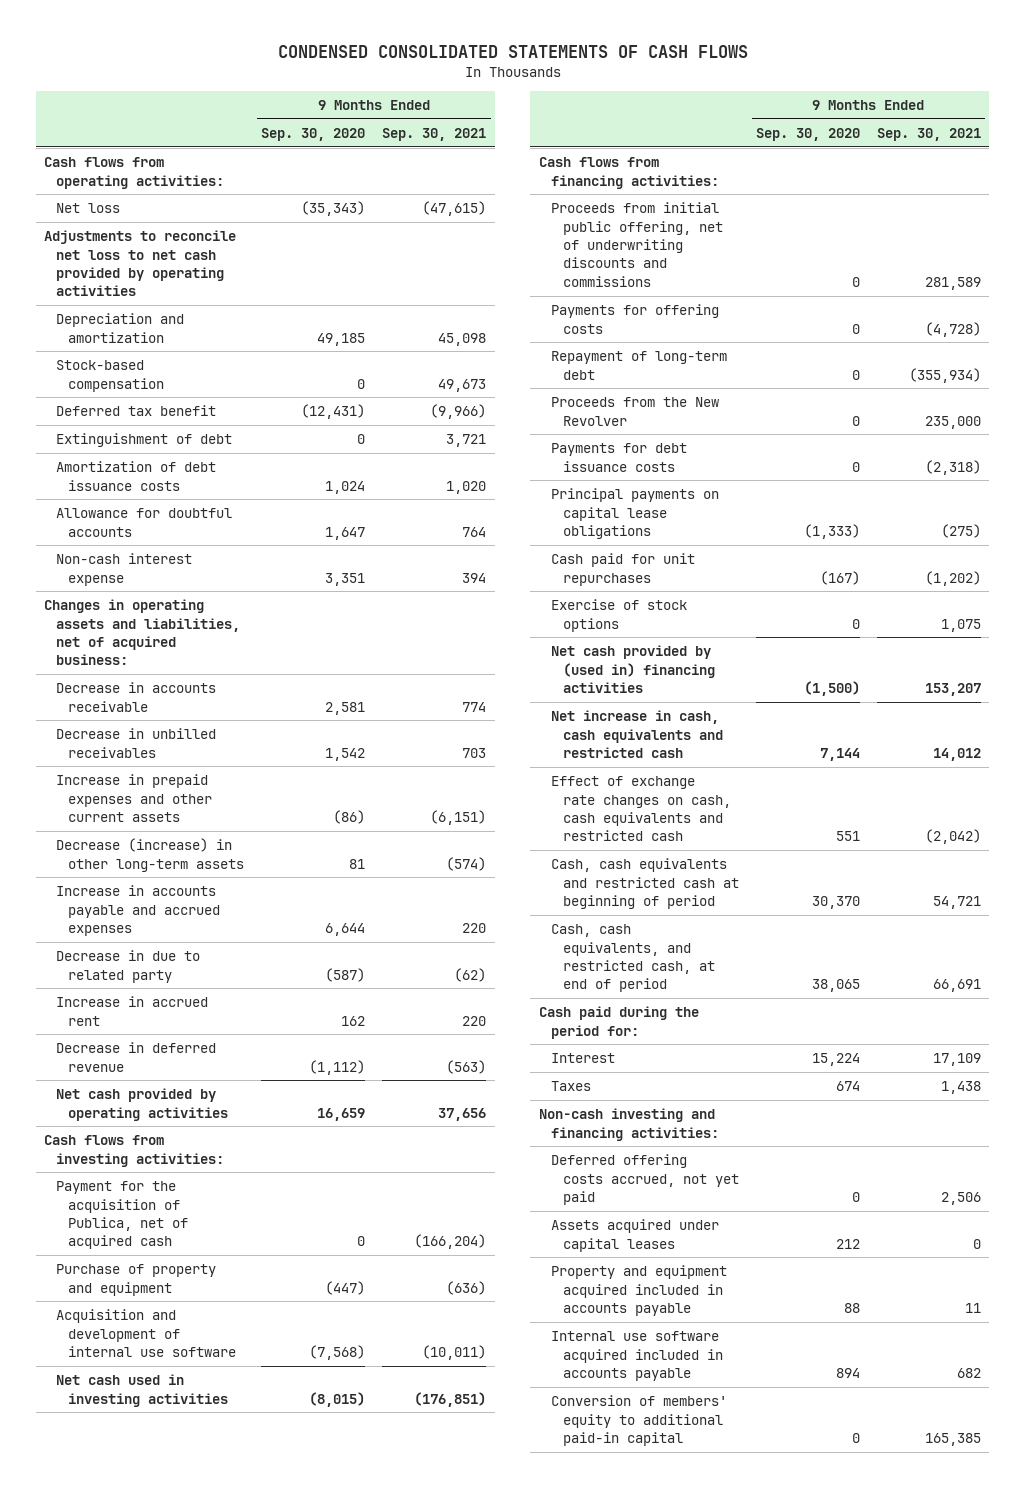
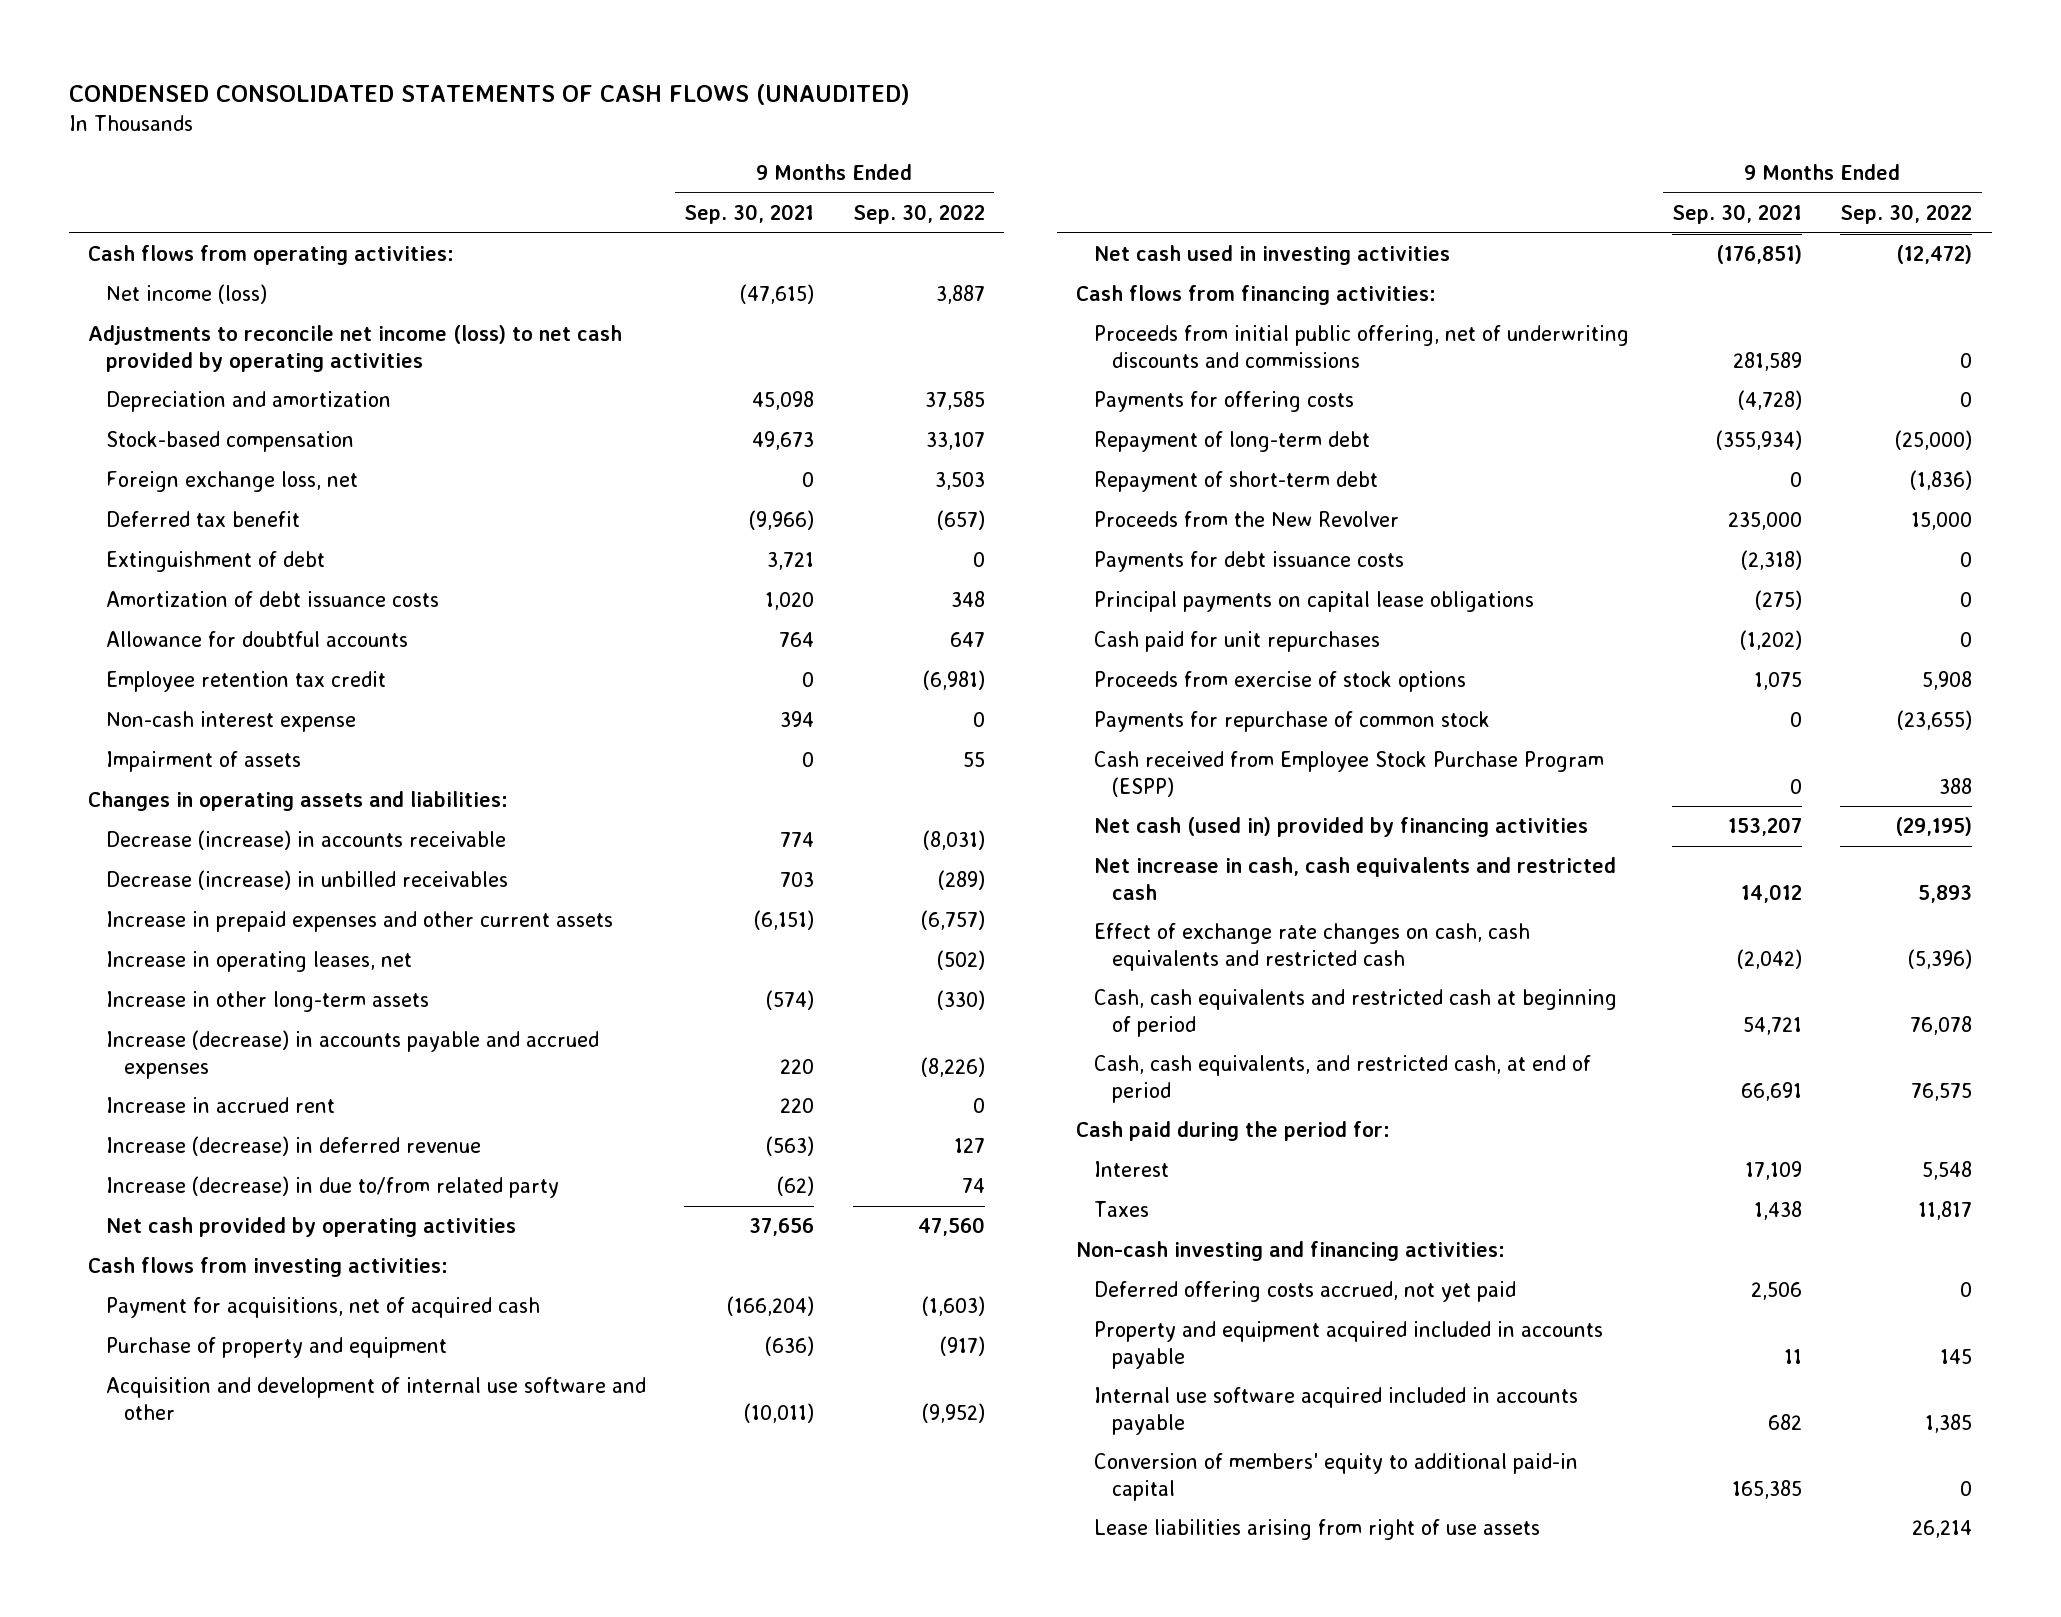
[277,44,748,58] CONDENSED CONSOLIDATED STATEMENTS OF CASH FLOWS -> [69,84,911,106] CONDENSED CONSOLIDATED STATEMENTS OF CASH FLOWS (UNAUDITED)
[261,127,366,141] Sep. 30, 2020 -> none
none -> [852,204,985,225] Sep. 30, 2022
[56,203,121,214] Net loss -> [106,284,268,305] Net income (loss)
[44,230,237,297] Adjustments to reconcile net loss to net cash provided by operating activities -> [88,325,623,372] Adjustments to reconcile net income (loss) to net cash provided by operating activities
none -> [106,471,359,493] Foreign exchange loss, net
none -> [106,671,387,693] Employee retention tax credit
none -> [106,751,302,773] Impairment of assets
[44,599,241,666] Changes in operating assets and liabilities, net of acquired business: -> [88,791,509,812] Changes in operating assets and liabilities:
[56,682,217,712] Decrease in accounts receivable -> [106,830,507,851] Decrease (increase) in accounts receivable
[56,728,217,758] Decrease in unbilled receivables -> [106,870,509,891] Decrease (increase) in unbilled receivables
[56,950,201,983] Decrease in due to related party -> none
none -> [106,951,413,973] Increase in operating leases, net
[56,838,245,872] Decrease (increase) in other long-term assets -> [106,991,430,1013] Increase in other long-term assets
[56,885,221,936] Increase in accounts payable and accrued expenses -> [106,1030,600,1079] Increase (decrease) in accounts payable and accrued expenses
[56,1042,217,1072] Decrease in deferred revenue -> [106,1136,482,1157] Increase (decrease) in deferred revenue
none -> [106,1176,560,1199] Increase (decrease) in due to/from related party
[56,1181,189,1250] Payment for the acquisition of Publica, net of acquired cash -> [106,1297,541,1319] Payment for acquisitions, net of acquired cash
[56,1309,237,1357] Acquisition and development of internal use software -> [106,1377,647,1420] Acquisition and development of internal use software and other
none -> [1093,471,1378,493] Repayment of short-term debt
[550,599,687,632] Exercise of stock options -> [1093,671,1466,693] Proceeds from exercise of stock options
none -> [1093,711,1490,733] Payments for repurchase of common stock
none -> [1093,751,1604,797] Cash received from Employee Stock Purchase Program (ESPP)
[550,645,715,693] Net cash provided by (used in) financing activities -> [1093,817,1588,838] Net cash (used in) provided by financing activities
[550,1219,719,1252] Assets acquired under capital leases -> none
none -> [1093,1519,1540,1541] Lease liabilities arising from right of use assets

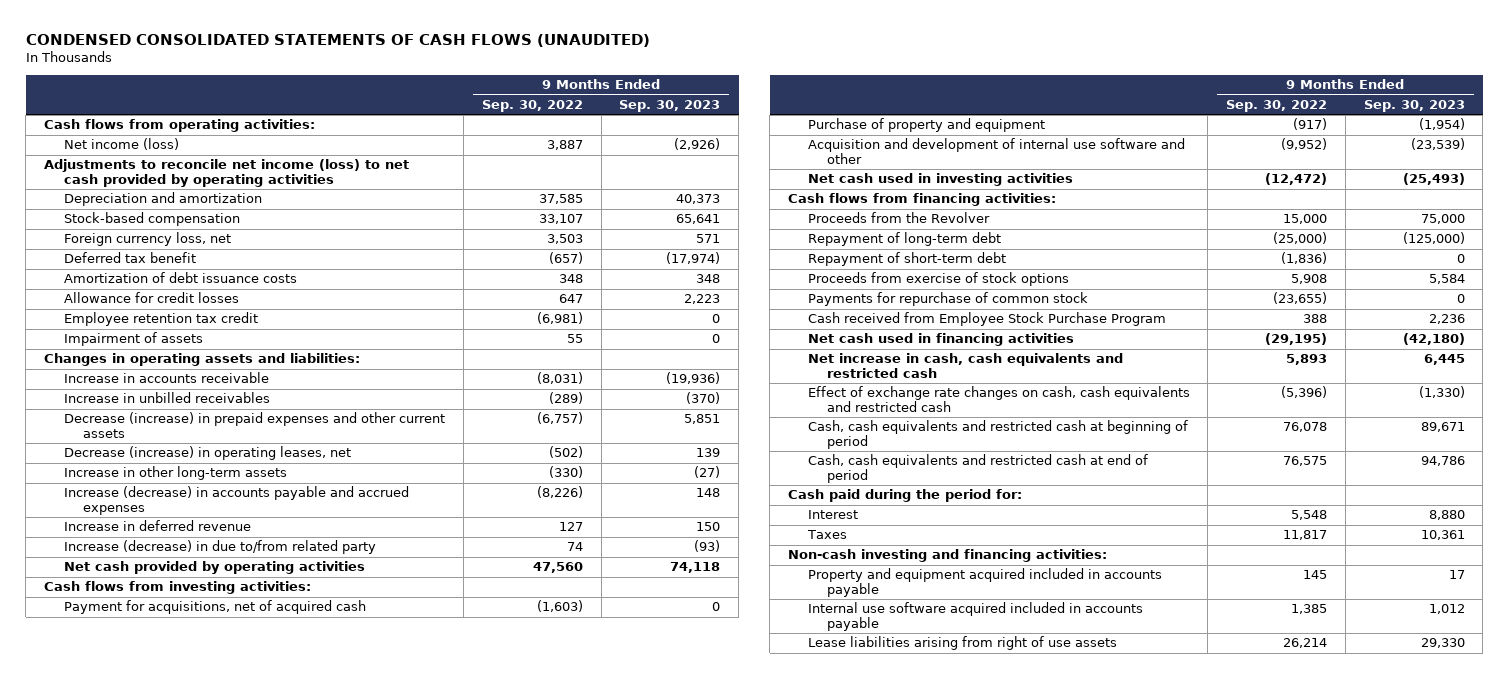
[684,204,815,225] Sep. 30, 2021 -> none
none -> [619,99,721,112] Sep. 30, 2023
[106,471,359,493] Foreign exchange loss, net -> [63,232,231,247] Foreign currency loss, net
[106,551,326,573] Extinguishment of debt -> none
[106,631,409,648] Allowance for doubtful accounts -> [63,292,239,304] Allowance for credit losses
[106,711,357,733] Non-cash interest expense -> none
[106,830,507,851] Decrease (increase) in accounts receivable -> [63,372,269,384] Increase in accounts receivable
[106,870,509,891] Decrease (increase) in unbilled receivables -> [63,392,270,404] Increase in unbilled receivables
[106,911,614,933] Increase in prepaid expenses and other current assets -> [63,412,445,439] Decrease (increase) in prepaid expenses and other current assets
[106,951,413,973] Increase in operating leases, net -> [63,446,351,461] Decrease (increase) in operating leases, net
[106,1097,336,1114] Increase in accrued rent -> none
[106,1136,482,1157] Increase (decrease) in deferred revenue -> [63,520,251,532] Increase in deferred revenue
[1093,325,1629,368] Proceeds from initial public offering, net of underwriting discounts and commissions -> none
[1093,391,1354,413] Payments for offering costs -> none
none -> [807,212,990,224] Proceeds from the Revolver
[1093,511,1399,528] Proceeds from the New Revolver -> none
[1093,551,1404,573] Payments for debt issuance costs -> none
[1093,591,1534,613] Principal payments on capital lease obligations -> none
[1093,631,1380,653] Cash paid for unit repurchases -> none
[1093,751,1604,797] Cash received from Employee Stock Purchase Program (ESPP) -> [807,312,1166,327] Cash received from Employee Stock Purchase Program
[1093,817,1588,838] Net cash (used in) provided by financing activities -> [807,333,1074,347] Net cash used in financing activities
[1093,1055,1591,1103] Cash, cash equivalents, and restricted cash, at end of period -> [807,454,1148,484] Cash, cash equivalents and restricted cash at end of period
[1093,1281,1516,1303] Deferred offering costs accrued, not yet paid -> none
[1093,1453,1578,1501] Conversion of members' equity to additional paid-in capital -> none

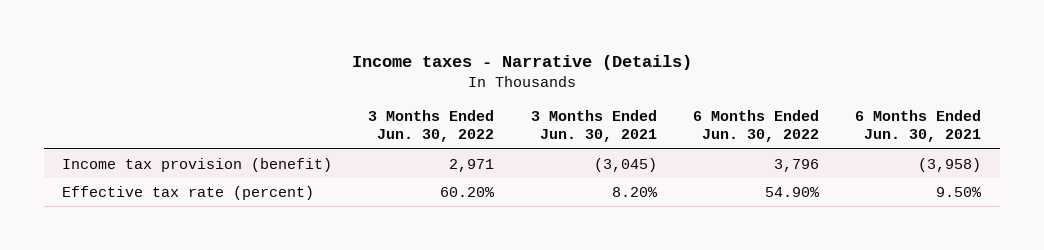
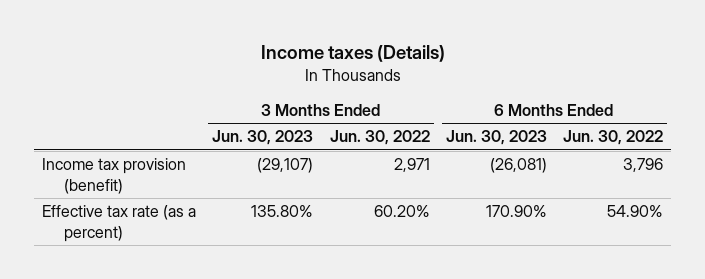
[351,54,692,70] Income taxes - Narrative (Details) -> [260,45,445,63] Income taxes (Details)
[530,109,657,143] 3 Months Ended Jun. 30, 2021 -> none
[855,109,982,143] 6 Months Ended Jun. 30, 2021 -> none
none -> [212,130,314,146] Jun. 30, 2023
none -> [445,130,547,146] Jun. 30, 2023
[62,185,315,200] Effective tax rate (percent) -> [42,205,197,242] Effective tax rate (as a percent)

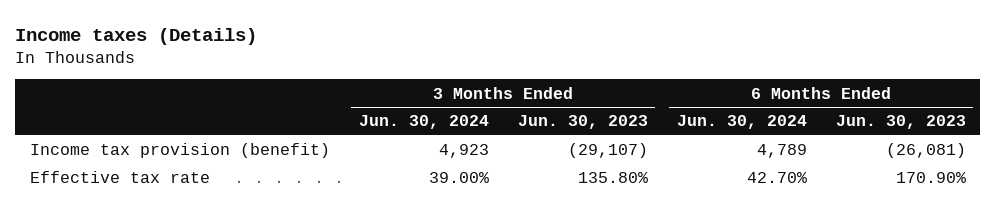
[329,130,430,146] Jun. 30, 2022 -> none
[562,130,663,146] Jun. 30, 2022 -> none
none -> [358,115,489,130] Jun. 30, 2024
none -> [676,115,807,130] Jun. 30, 2024
[42,205,197,242] Effective tax rate (as a percent) -> [29,171,210,184] Effective tax rate

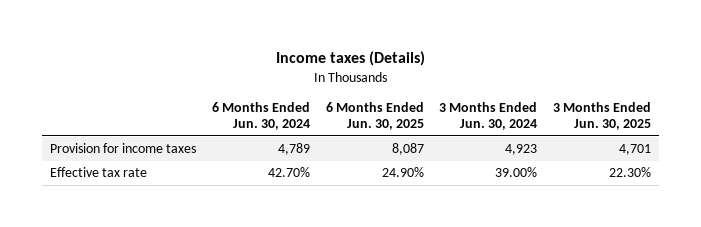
[517,115,648,130] Jun. 30, 2023 -> none
[835,115,966,130] Jun. 30, 2023 -> none
none -> [325,102,424,131] 6 Months Ended Jun. 30, 2025
none -> [553,102,652,131] 3 Months Ended Jun. 30, 2025
[29,143,330,159] Income tax provision (benefit) -> [50,143,197,154] Provision for income taxes

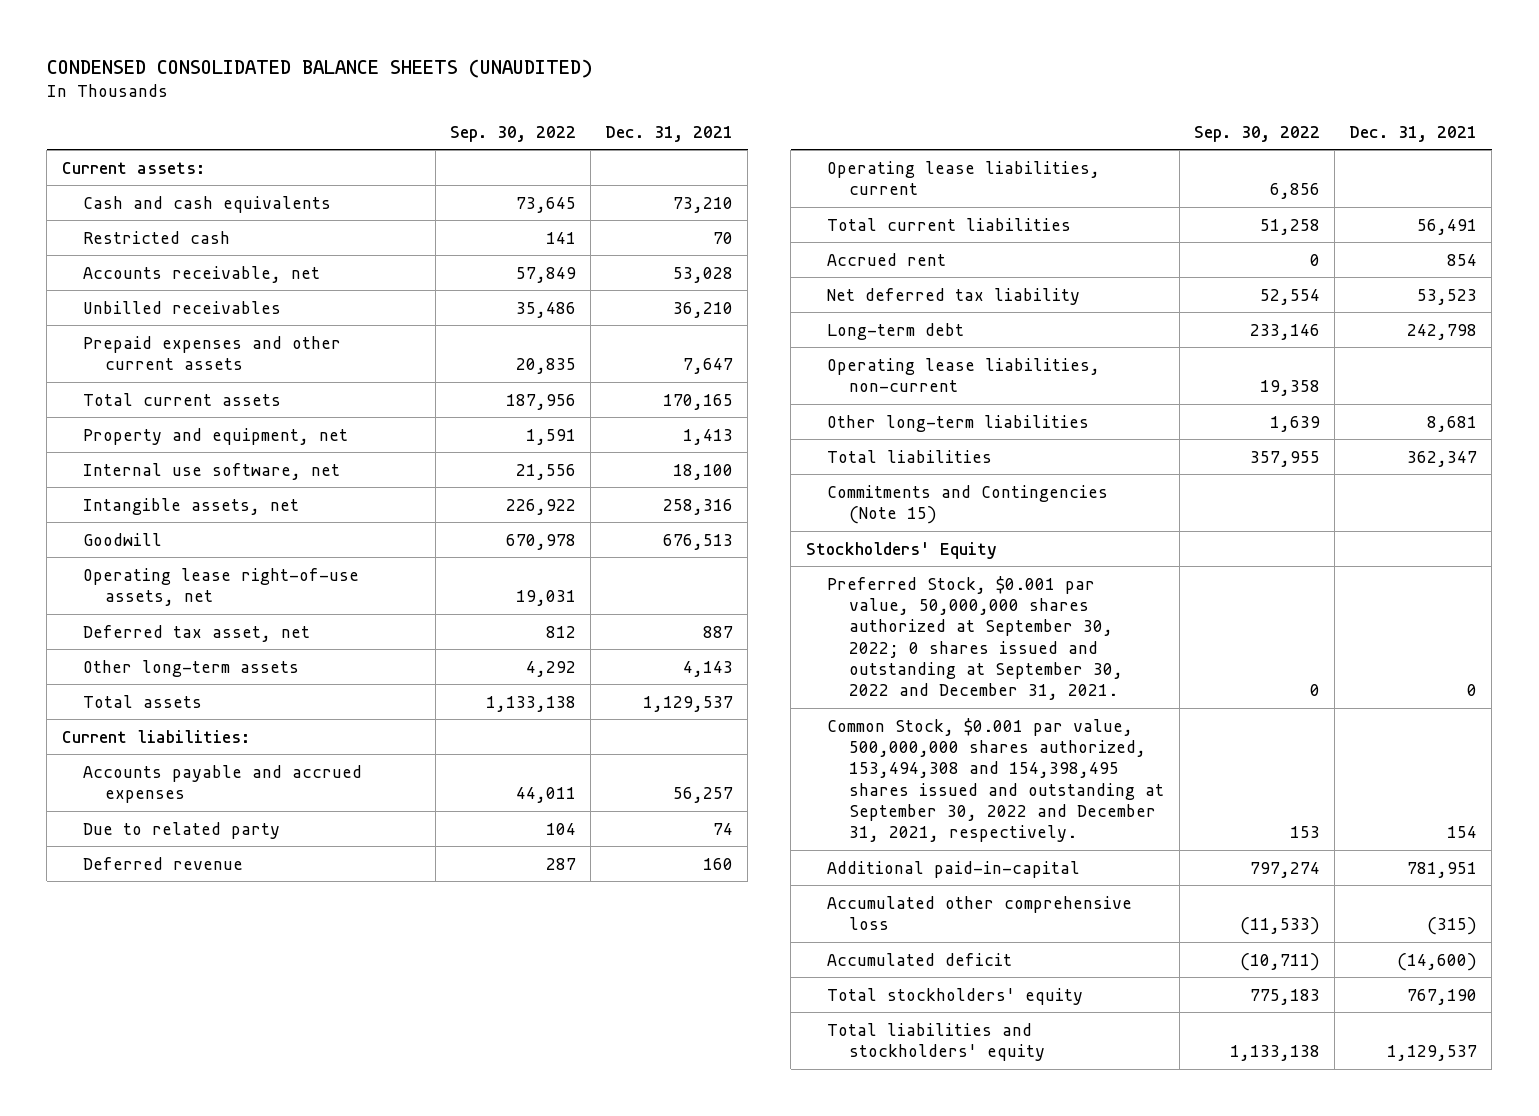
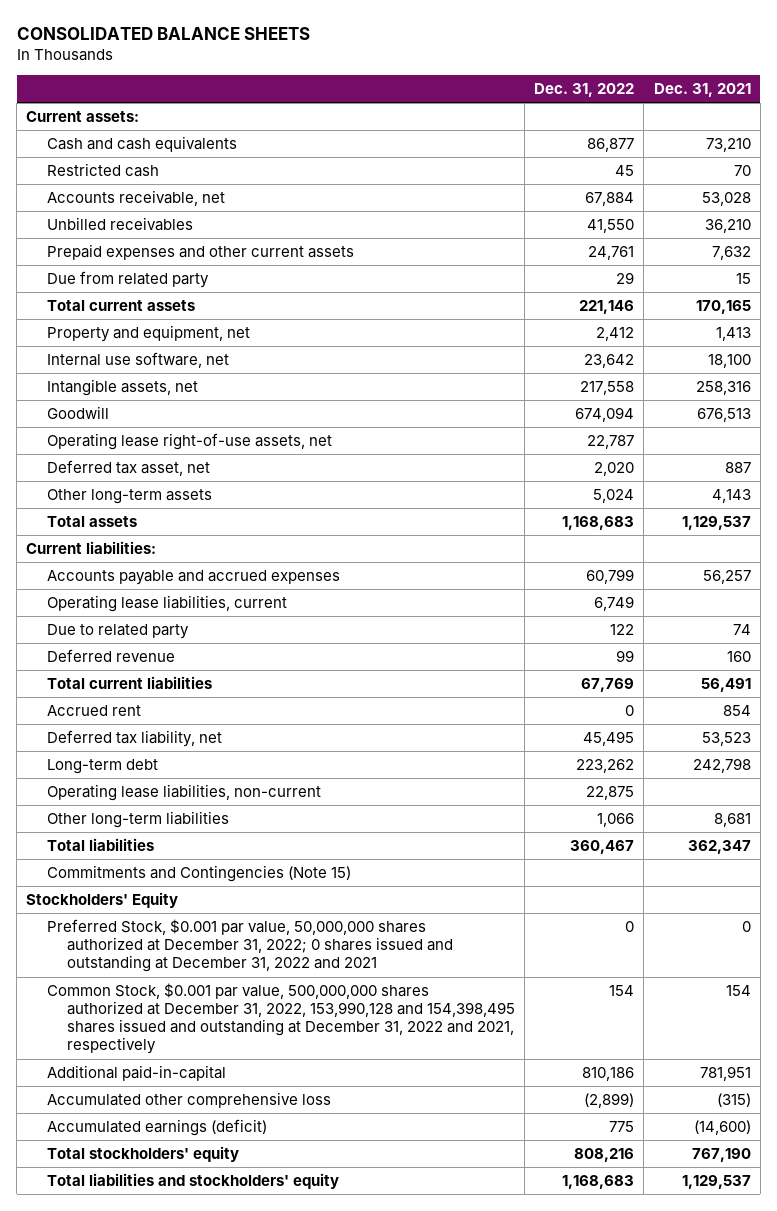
[46,58,593,78] CONDENSED CONSOLIDATED BALANCE SHEETS (UNAUDITED) -> [16,26,310,40] CONSOLIDATED BALANCE SHEETS
[449,125,576,142] Sep. 30, 2022 -> none
none -> [534,83,635,98] Dec. 31, 2022
[683,357,734,374] 7,647 -> [711,246,751,261] 7,632
none -> [46,271,209,289] Due from related party
[827,160,1101,195] Operating lease liabilities, current -> [46,595,287,613] Operating lease liabilities, current
[827,287,1081,305] Net deferred tax liability -> [46,730,222,748] Deferred tax liability, net
[827,575,1124,701] Preferred Stock, $0.001 par value, 50,000,000 shares authorized at September 30, 2022; 0 shares issued and outstanding at September 30, 2022 and December 31, 2021. -> [46,919,453,973] Preferred Stock, $0.001 par value, 50,000,000 shares authorized at December 31, 2022; 0 shares issued and outstanding at December 31, 2022 and 2021
[827,717,1165,843] Common Stock, $0.001 par value, 500,000,000 shares authorized, 153,494,308 and 154,398,495 shares issued and outstanding at September 30, 2022 and December 31, 2021, respectively. -> [46,983,515,1055] Common Stock, $0.001 par value, 500,000,000 shares authorized at December 31, 2022, 153,990,128 and 154,398,495 shares issued and outstanding at December 31, 2022 and 2021, respectively
[827,952,1013,966] Accumulated deficit -> [46,1119,267,1137] Accumulated earnings (deficit)

